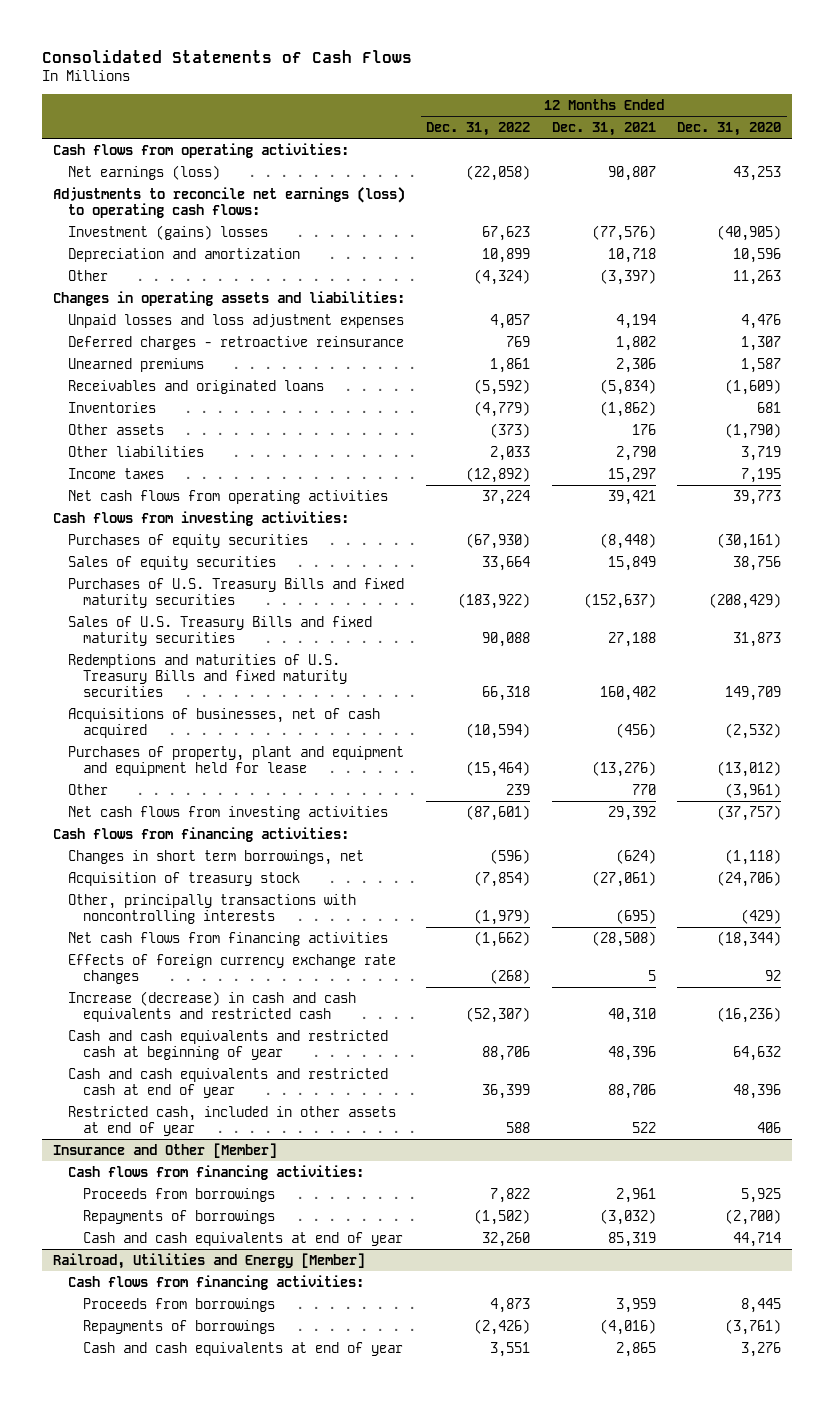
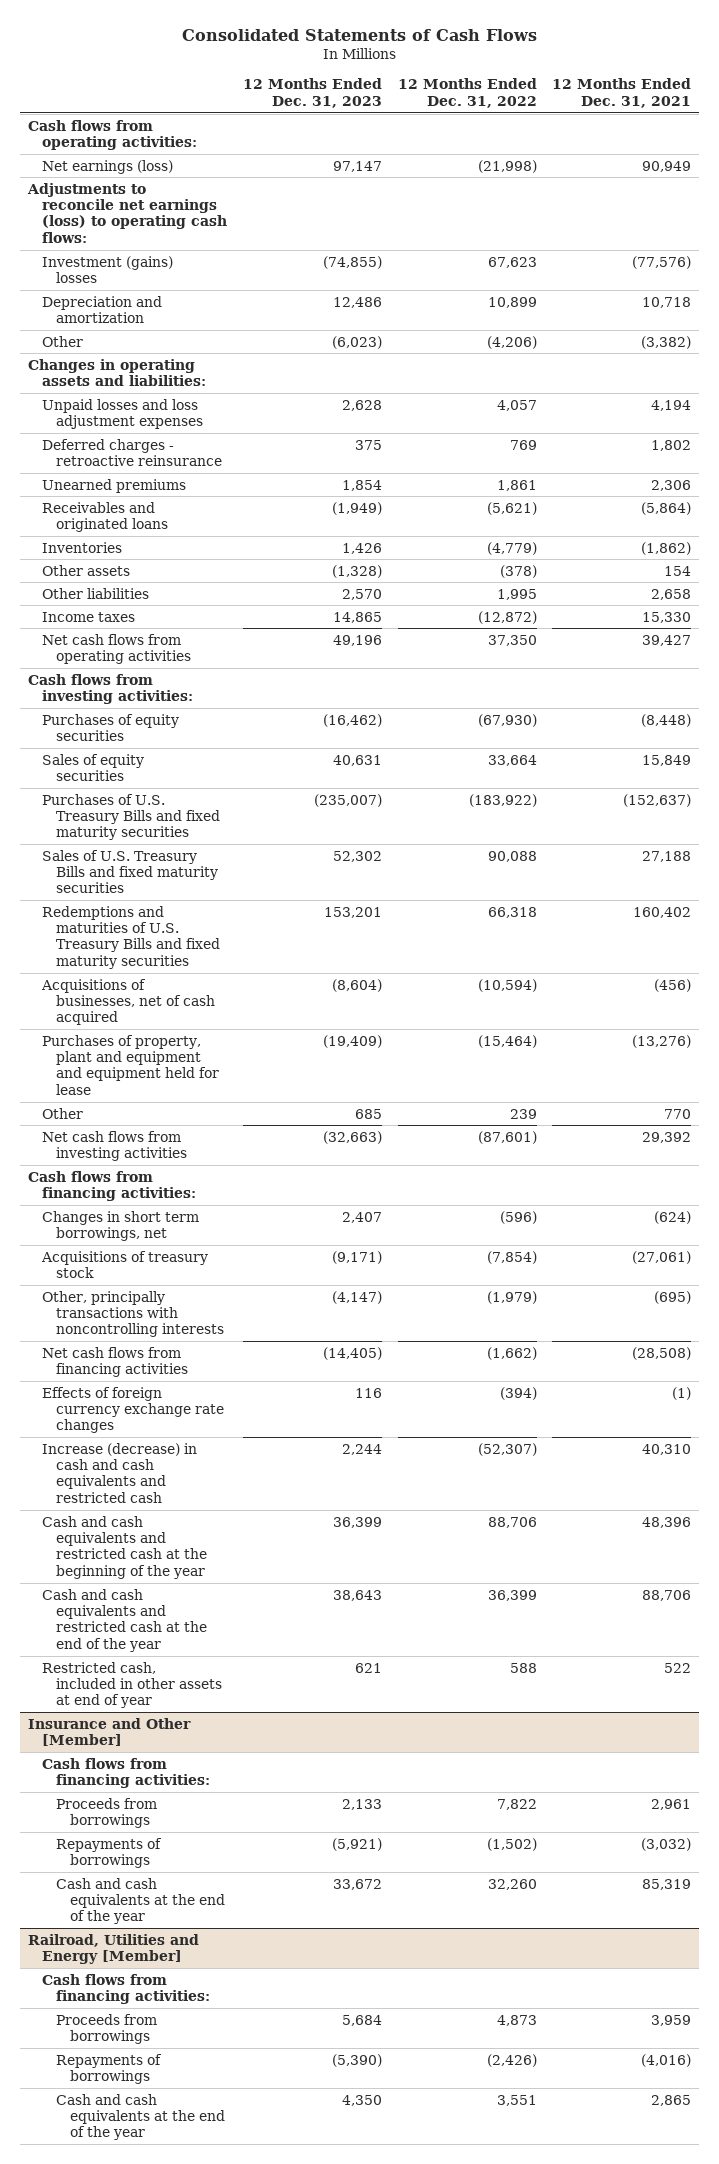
[677,122,782,137] Dec. 31, 2020 -> none
none -> [242,78,382,108] 12 Months Ended Dec. 31, 2023
[466,164,531,181] (22,058) -> [477,159,537,173] (21,998)
[607,165,656,181] 90,807 -> [642,160,692,172] 90,949
[474,268,531,285] (4,324) -> [486,335,537,349] (4,206)
[599,268,656,285] (3,397) -> [641,335,692,349] (3,382)
[474,378,531,395] (5,592) -> [486,501,537,515] (5,621)
[599,378,656,395] (5,834) -> [641,501,692,515] (5,864)
[490,422,531,438] (373) -> [499,564,537,578] (378)
[631,423,656,435] 176 -> [664,565,692,576] 154
[490,445,531,461] 2,033 -> [496,588,537,600] 1,995
[615,445,656,461] 2,790 -> [651,588,692,600] 2,658
[466,466,531,483] (12,892) -> [477,610,537,624] (12,872)
[607,467,656,483] 15,297 -> [642,611,692,623] 15,330
[482,489,531,505] 37,224 -> [487,634,537,646] 37,350
[607,489,656,505] 39,421 -> [642,634,692,646] 39,427
[67,871,300,886] Acquisition of treasury stock -> [40,1250,208,1279] Acquisitions of treasury stock
[490,968,531,984] (268) -> [499,1386,537,1400] (394)
[647,969,656,981] 5 -> [672,1386,692,1400] (1)
[67,1029,388,1060] Cash and cash equivalents and restricted cash at beginning of year -> [41,1515,207,1579] Cash and cash equivalents and restricted cash at the beginning of the year
[67,1067,388,1098] Cash and cash equivalents and restricted cash at end of year -> [41,1588,207,1652] Cash and cash equivalents and restricted cash at the end of the year
[82,1231,403,1246] Cash and cash equivalents at end of year -> [55,1877,225,1925] Cash and cash equivalents at the end of the year
[82,1341,403,1356] Cash and cash equivalents at end of year -> [55,2093,225,2141] Cash and cash equivalents at the end of the year

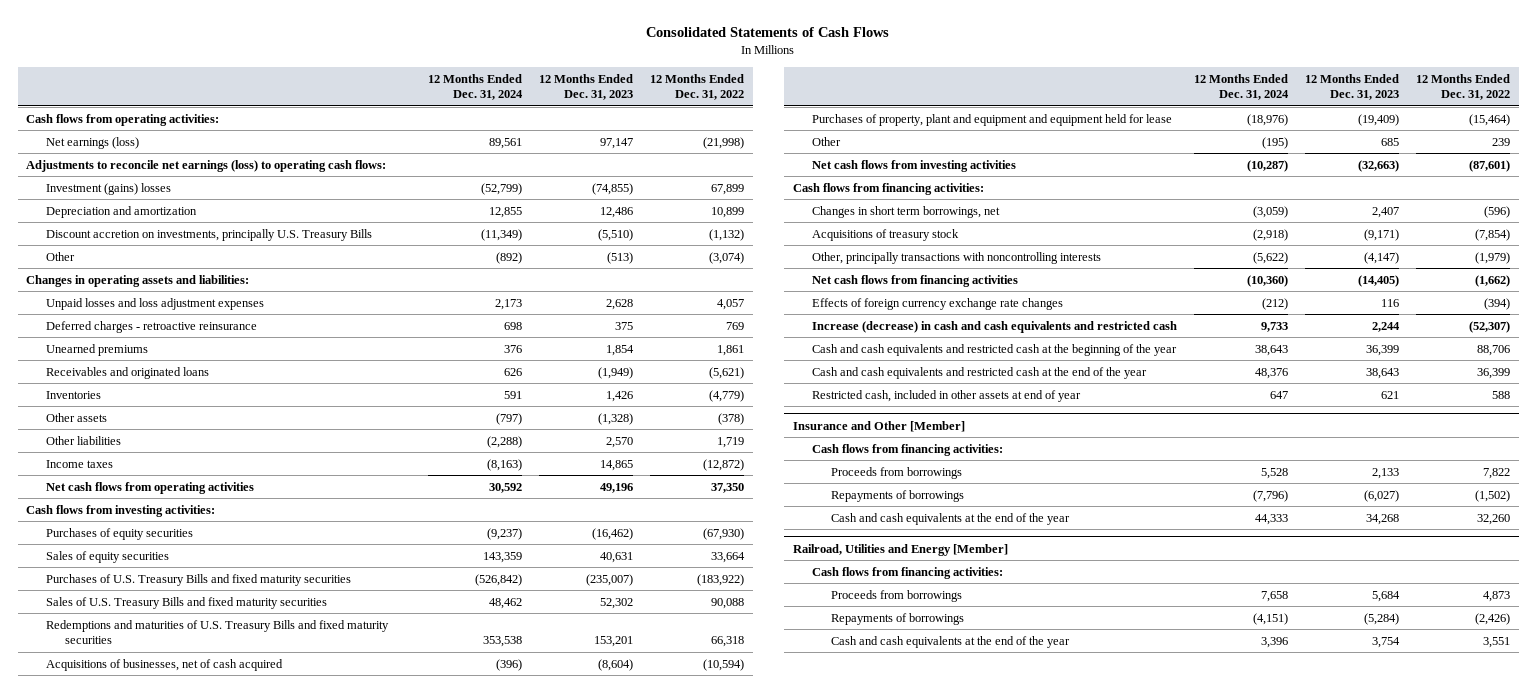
[552,78,692,108] 12 Months Ended Dec. 31, 2021 -> none
none -> [427,73,523,101] 12 Months Ended Dec. 31, 2024
[487,256,537,268] 67,623 -> [710,183,744,195] 67,899
none -> [45,228,372,241] Discount accretion on investments, principally U.S. Treasury Bills
[331,335,382,349] (6,023) -> [606,251,633,264] (513)
[486,335,537,349] (4,206) -> [708,251,744,264] (3,074)
[496,588,537,600] 1,995 -> [716,436,744,448] 1,719
[331,1837,382,1851] (5,921) -> [1364,489,1400,502] (6,027)
[332,1878,382,1890] 33,672 -> [1366,513,1400,525] 34,268
[331,2053,382,2067] (5,390) -> [1364,612,1400,625] (5,284)
[341,2094,382,2106] 4,350 -> [1372,636,1401,648] 3,754

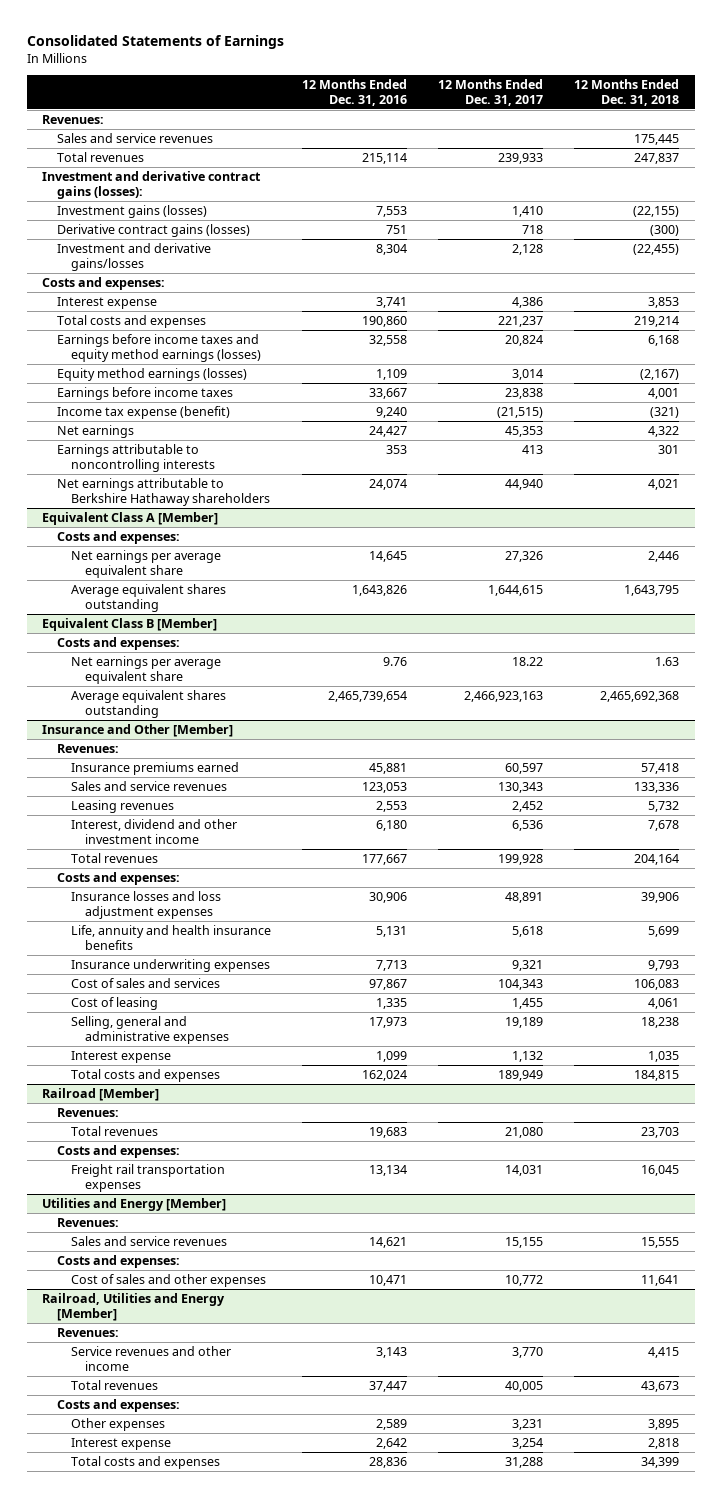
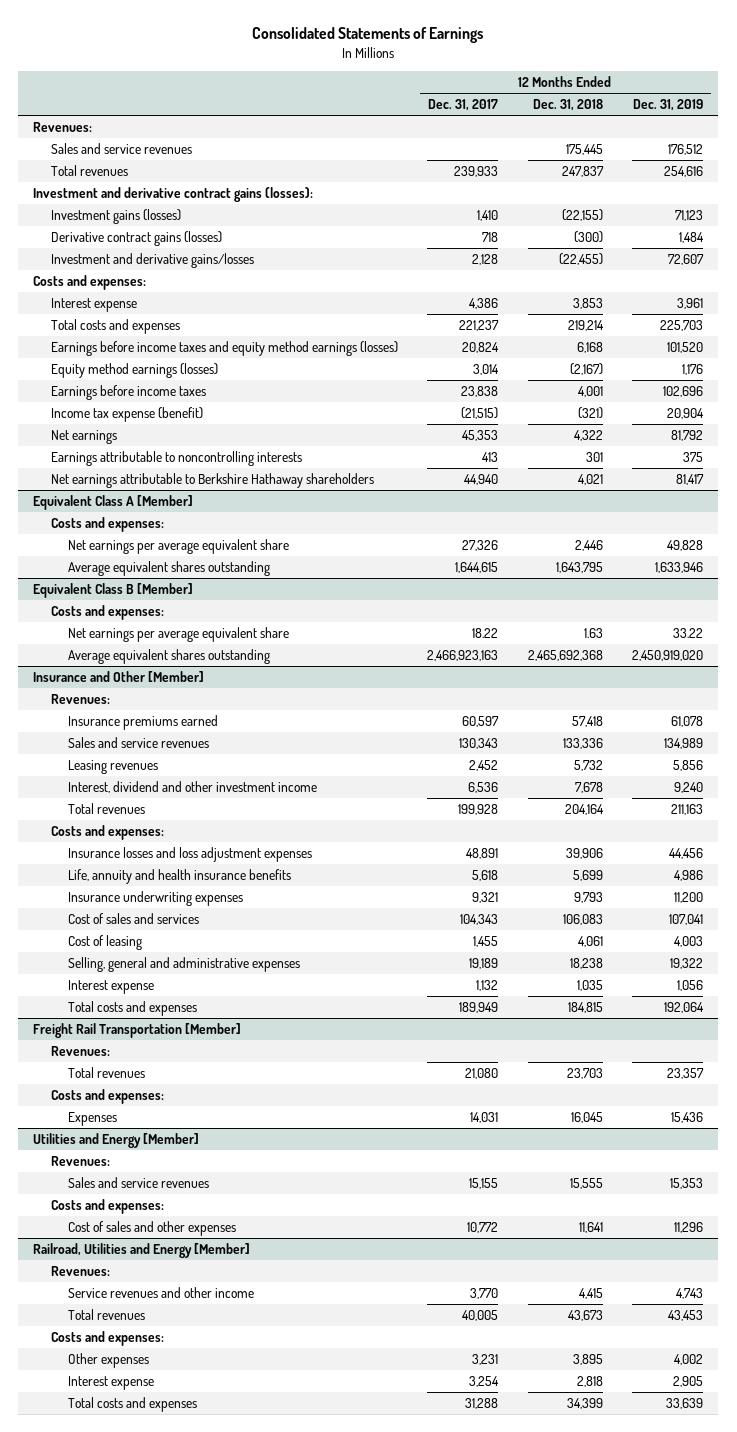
[301,78,407,106] 12 Months Ended Dec. 31, 2016 -> none
none -> [633,99,704,112] Dec. 31, 2019
[42,1088,160,1102] Railroad [Member] -> none
none -> [33,1022,242,1038] Freight Rail Transportation [Member]
[70,1164,225,1192] Freight rail transportation expenses -> [68,1111,118,1126] Expenses

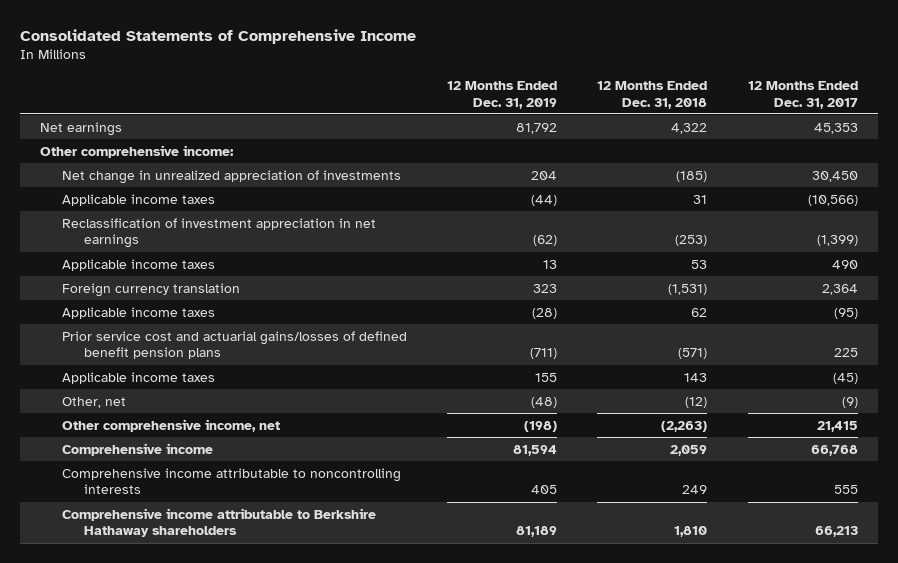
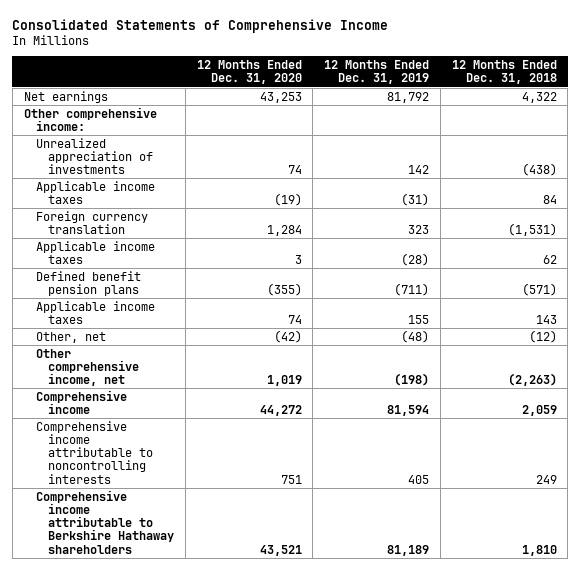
[747,80,858,109] 12 Months Ended Dec. 31, 2017 -> none
none -> [196,60,302,85] 12 Months Ended Dec. 31, 2020
[61,217,376,249] Reclassification of investment appreciation in net earnings -> none
[61,258,215,271] Applicable income taxes -> none
[61,169,401,184] Net change in unrealized appreciation of investments -> [35,137,154,175] Unrealized appreciation of investments
[531,170,558,180] 204 -> [408,165,430,175] 142
[676,170,708,182] (185) -> [521,163,557,177] (438)
[531,194,558,206] (44) -> [401,192,430,206] (31)
[693,194,708,204] 31 -> [542,194,557,204] 84
[61,330,407,360] Prior service cost and actuarial gains/losses of defined benefit pension plans -> [35,270,141,296] Defined benefit pension plans

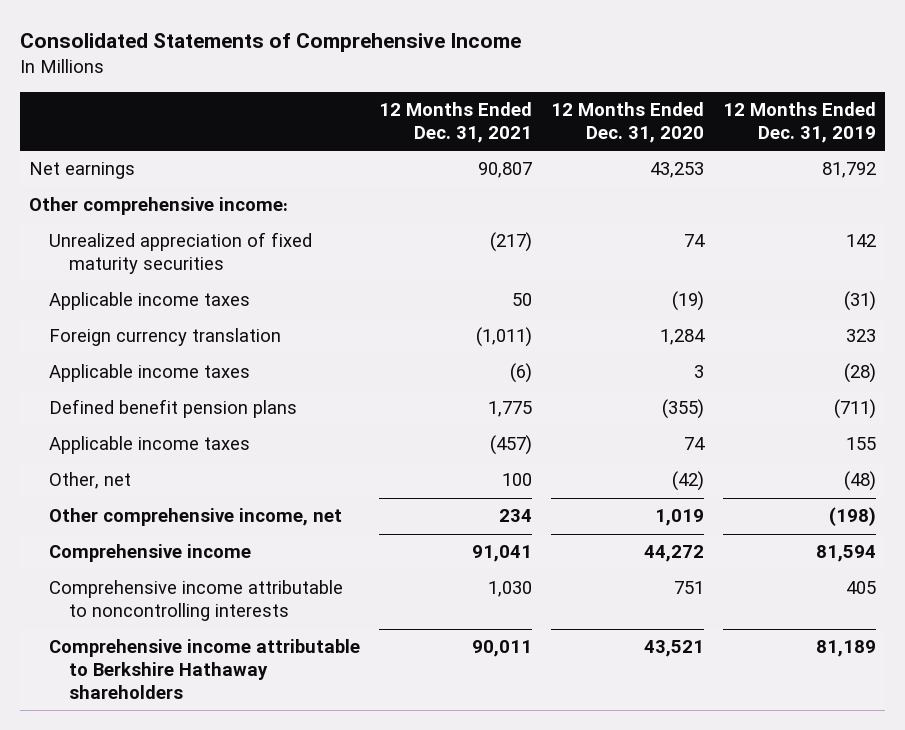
[451,60,557,85] 12 Months Ended Dec. 31, 2018 -> none
none -> [378,102,532,143] 12 Months Ended Dec. 31, 2021
[35,137,154,175] Unrealized appreciation of investments -> [49,232,313,275] Unrealized appreciation of fixed maturity securities

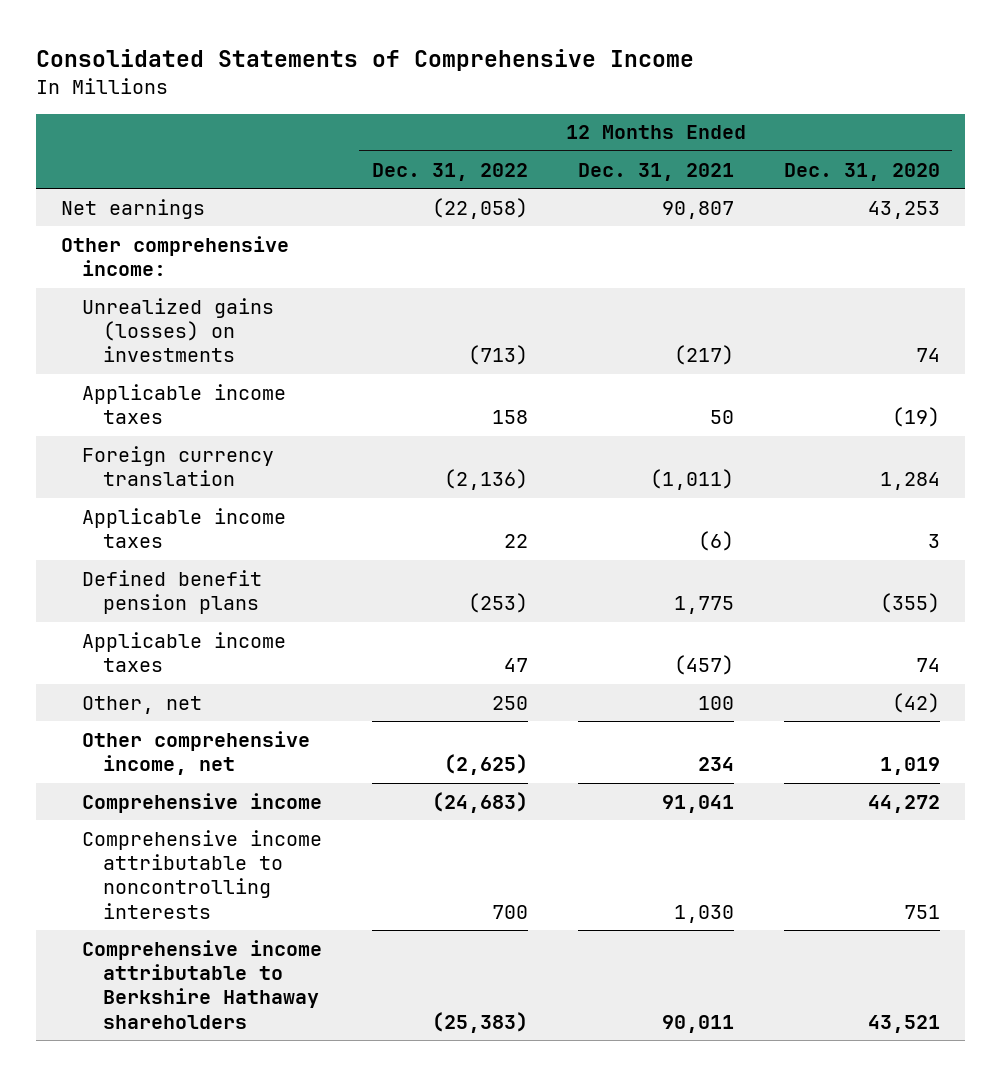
[722,102,876,143] 12 Months Ended Dec. 31, 2019 -> none
none -> [371,162,528,181] Dec. 31, 2022
[49,232,313,275] Unrealized appreciation of fixed maturity securities -> [81,297,274,363] Unrealized gains (losses) on investments

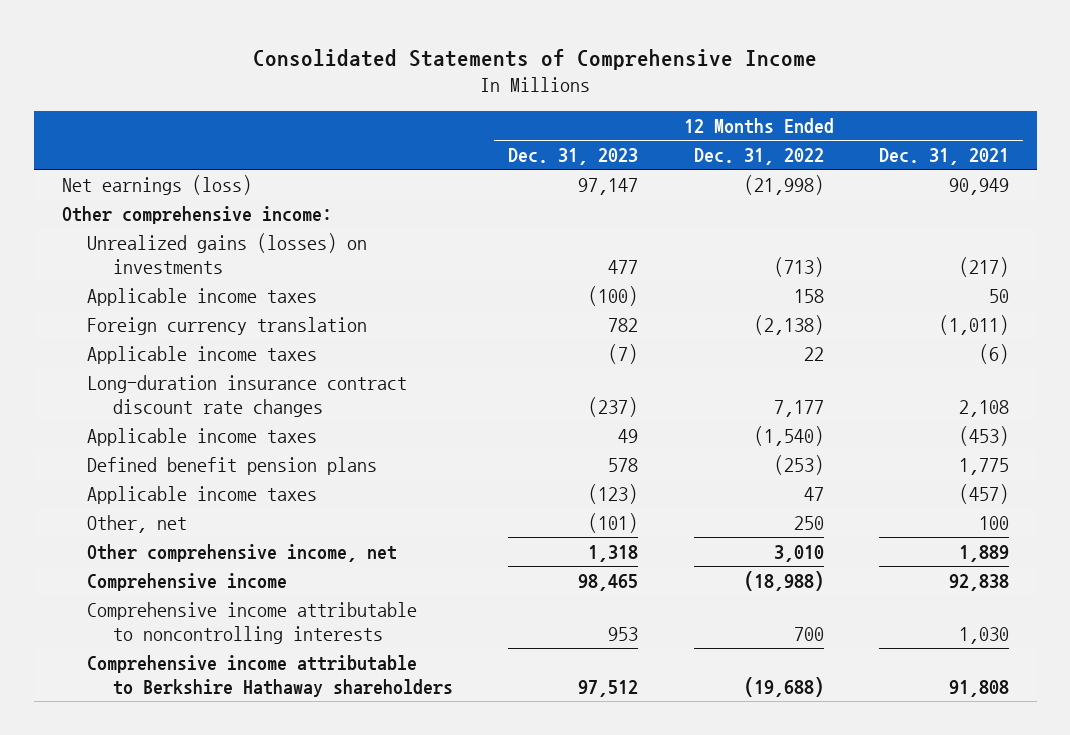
[783,162,940,181] Dec. 31, 2020 -> none
none -> [508,148,639,166] Dec. 31, 2023
[60,198,205,219] Net earnings -> [61,174,252,195] Net earnings (loss)
[431,197,528,219] (22,058) -> [743,174,824,195] (21,998)
[661,200,734,219] 90,807 -> [948,177,1009,195] 90,949
[443,469,528,491] (2,136) -> [753,314,824,335] (2,138)
none -> [87,374,408,418] Long-duration insurance contract discount rate changes
none -> [87,427,318,446] Applicable income taxes
[443,754,528,776] (2,625) -> [773,544,824,562] 3,010
[697,757,734,772] 234 -> [958,544,1009,562] 1,889
[431,791,528,813] (24,683) -> [743,570,824,591] (18,988)
[661,794,734,813] 91,041 -> [948,573,1009,591] 92,838
[431,1011,528,1033] (25,383) -> [743,677,824,698] (19,688)
[661,1014,734,1033] 90,011 -> [948,680,1009,698] 91,808

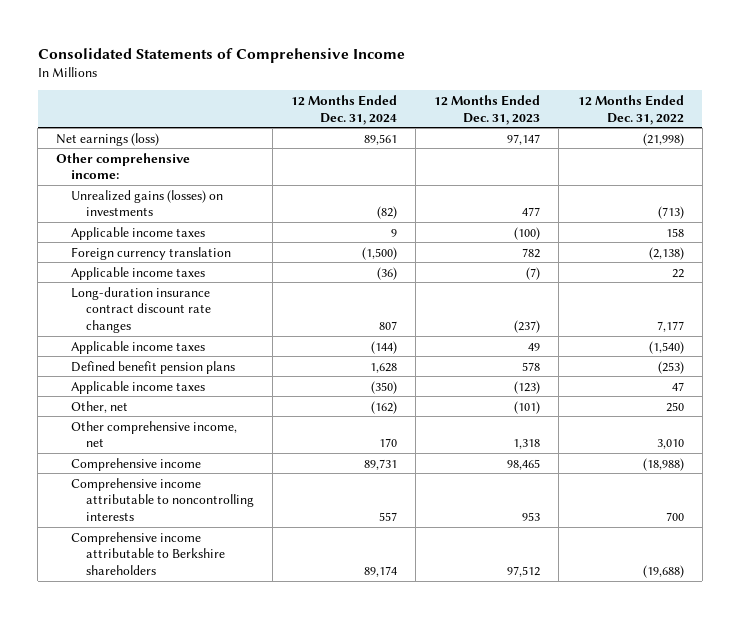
[878,148,1009,166] Dec. 31, 2021 -> none
none -> [290,94,397,125] 12 Months Ended Dec. 31, 2024
[87,654,453,698] Comprehensive income attributable to Berkshire Hathaway shareholders -> [70,531,225,576] Comprehensive income attributable to Berkshire shareholders

